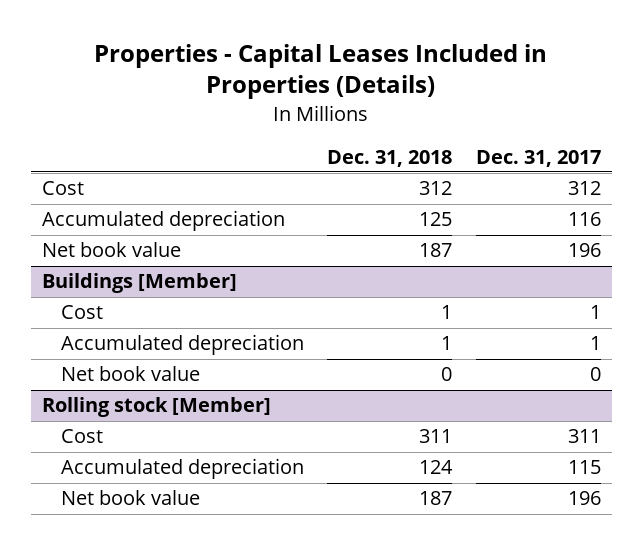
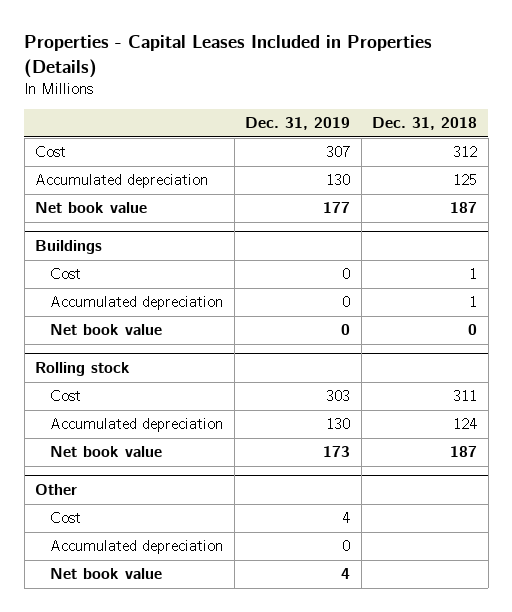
[475,149,601,167] Dec. 31, 2017 -> none
none -> [245,117,351,131] Dec. 31, 2019
[42,273,238,294] Buildings [Member] -> [35,240,103,255] Buildings
[42,397,272,418] Rolling stock [Member] -> [35,362,131,377] Rolling stock
none -> [35,484,78,496] Other
none -> [50,512,82,524] Cost
none -> [50,540,224,555] Accumulated depreciation
none -> [50,568,163,580] Net book value

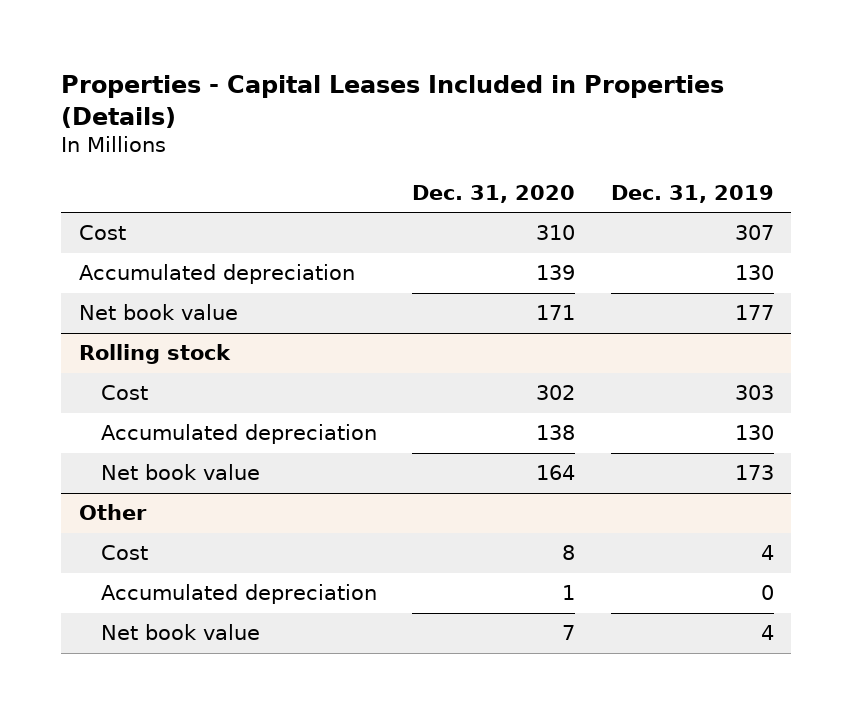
[372,117,478,131] Dec. 31, 2018 -> none
none -> [412,185,576,204] Dec. 31, 2020
[35,240,103,255] Buildings -> none
[50,268,82,280] Cost -> none
[50,296,224,311] Accumulated depreciation -> none
[50,324,163,336] Net book value -> none

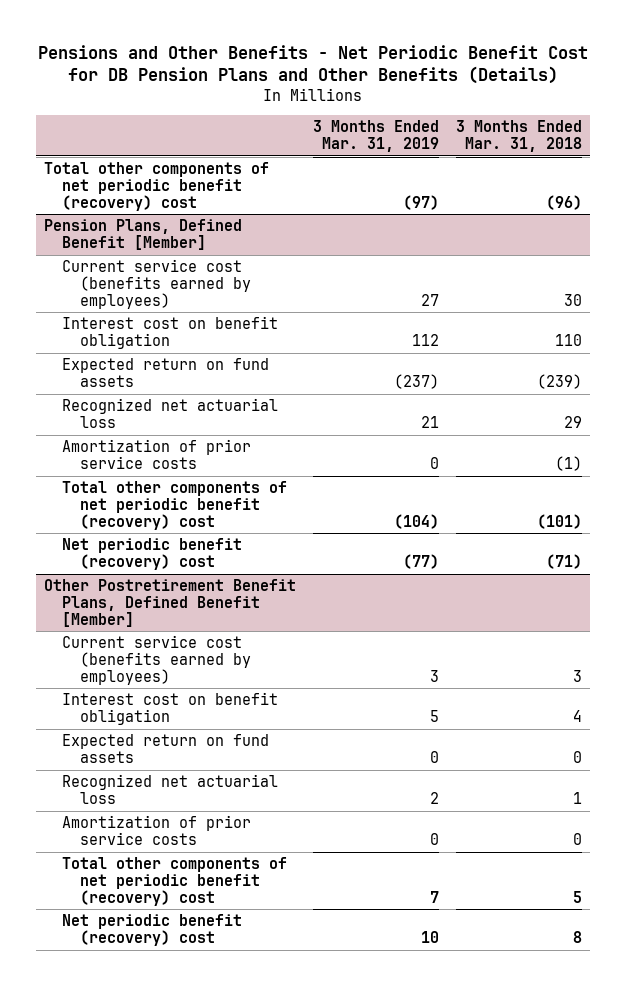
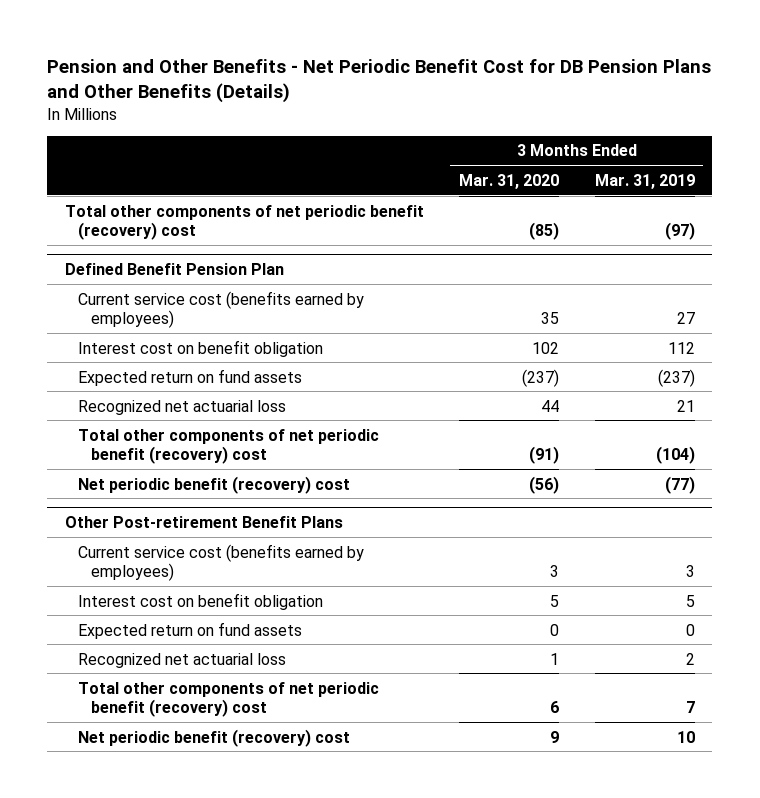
[38,44,589,85] Pensions and Other Benefits - Net Periodic Benefit Cost for DB Pension Plans and Other Benefits (Details) -> [47,58,712,103] Pension and Other Benefits - Net Periodic Benefit Cost for DB Pension Plans and Other Benefits (Details)
[456,120,583,153] 3 Months Ended Mar. 31, 2018 -> none
none -> [459,173,560,189] Mar. 31, 2020
[44,219,243,251] Pension Plans, Defined Benefit [Member] -> [64,263,284,276] Defined Benefit Pension Plan
[62,439,252,470] Amortization of prior service costs -> none
[44,579,297,627] Other Postretirement Benefit Plans, Defined Benefit [Member] -> [64,516,343,529] Other Post-retirement Benefit Plans
[62,815,252,846] Amortization of prior service costs -> none

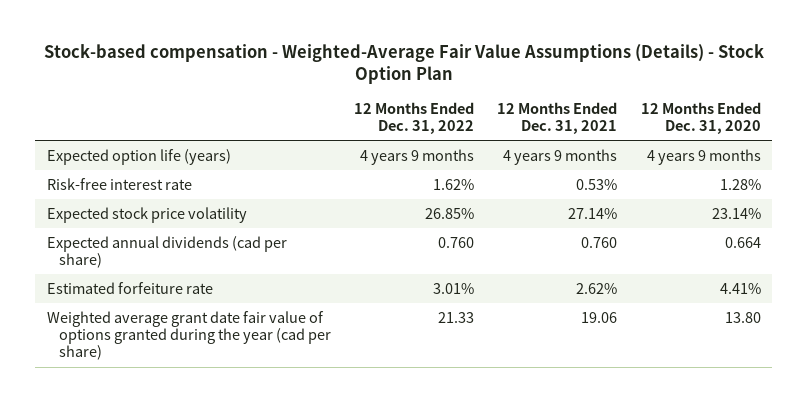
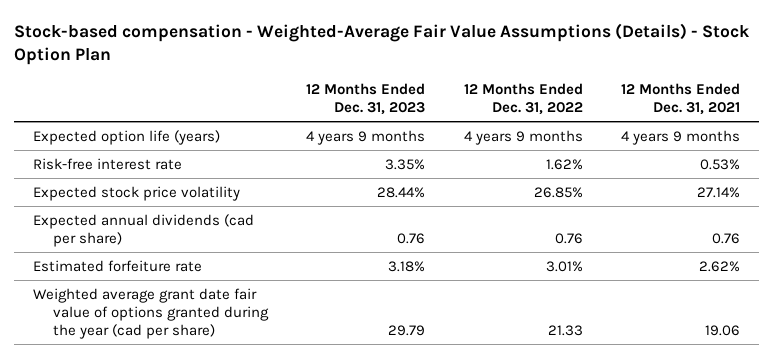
[640,101,761,135] 12 Months Ended Dec. 31, 2020 -> none
none -> [306,82,426,116] 12 Months Ended Dec. 31, 2023
[438,236,475,248] 0.760 -> [554,232,583,244] 0.76
[581,236,618,248] 0.760 -> [712,232,741,244] 0.76

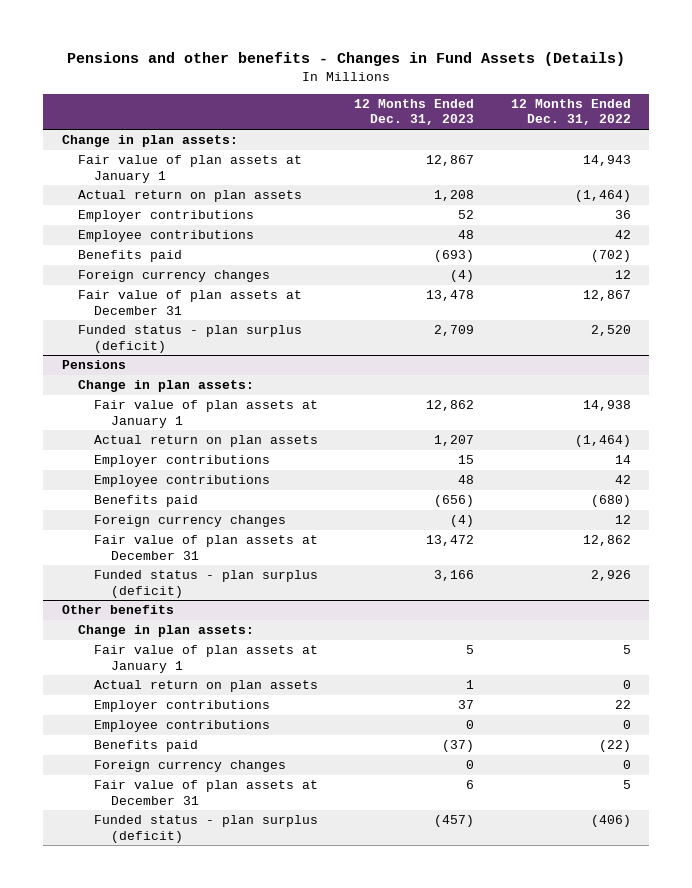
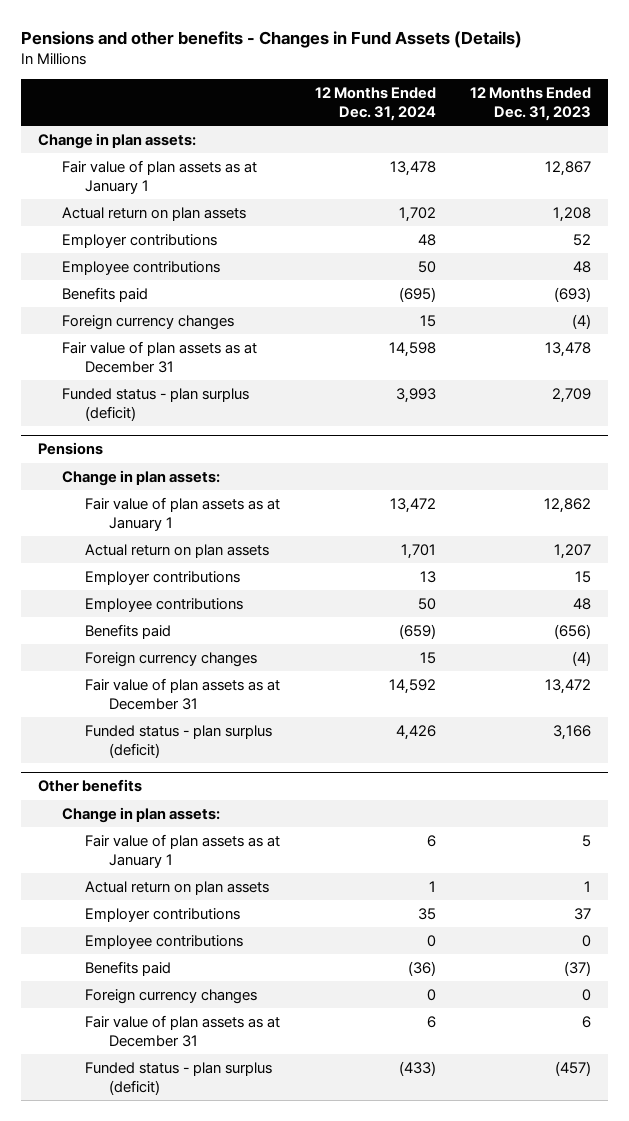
[510,99,631,126] 12 Months Ended Dec. 31, 2022 -> none
none -> [314,87,436,122] 12 Months Ended Dec. 31, 2024
[77,155,302,183] Fair value of plan assets at January 1 -> [61,159,257,194] Fair value of plan assets as at January 1
[77,290,302,315] Fair value of plan assets at December 31 -> [61,340,257,373] Fair value of plan assets as at December 31
[94,400,319,428] Fair value of plan assets at January 1 -> [85,496,281,531] Fair value of plan assets as at January 1
[94,535,319,560] Fair value of plan assets at December 31 -> [85,677,281,710] Fair value of plan assets as at December 31
[94,645,319,673] Fair value of plan assets at January 1 -> [85,833,281,868] Fair value of plan assets as at January 1
[94,780,319,805] Fair value of plan assets at December 31 -> [85,1014,281,1047] Fair value of plan assets as at December 31

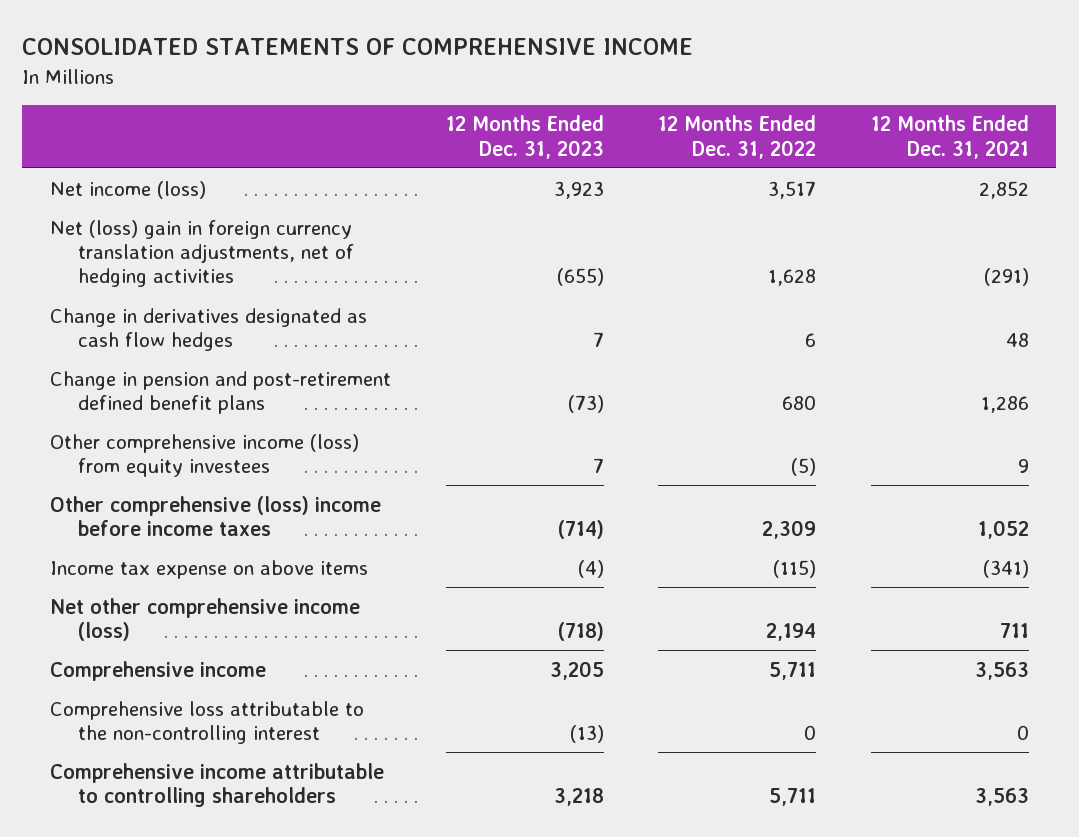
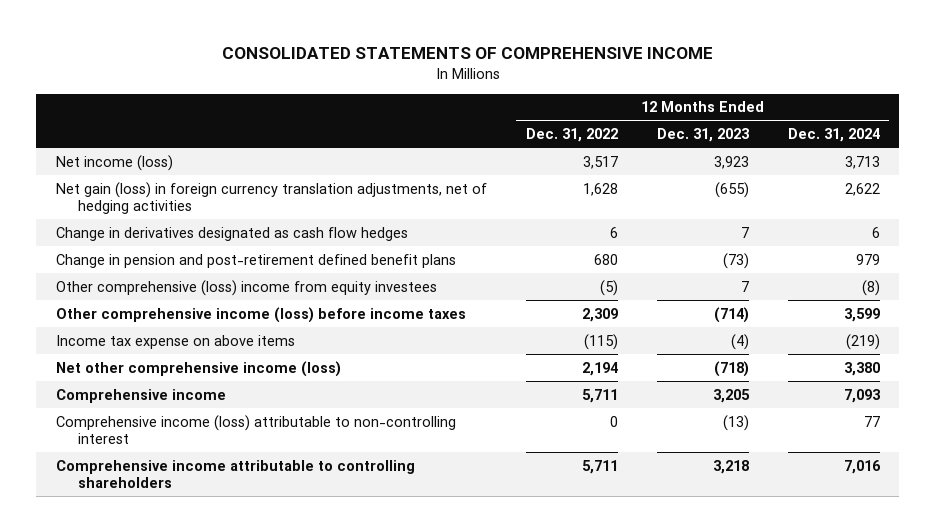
[871,115,1030,159] 12 Months Ended Dec. 31, 2021 -> none
none -> [787,128,880,143] Dec. 31, 2024
[49,219,354,288] Net (loss) gain in foreign currency translation adjustments, net of hedging activities -> [55,181,487,215] Net gain (loss) in foreign currency translation adjustments, net of hedging activities
[49,433,359,477] Other comprehensive income (loss) from equity investees -> [55,279,437,296] Other comprehensive (loss) income from equity investees
[49,495,381,536] Other comprehensive (loss) income before income taxes -> [55,306,466,323] Other comprehensive income (loss) before income taxes
[49,700,364,744] Comprehensive loss attributable to the non-controlling interest -> [55,414,456,445] Comprehensive income (loss) attributable to non-controlling interest

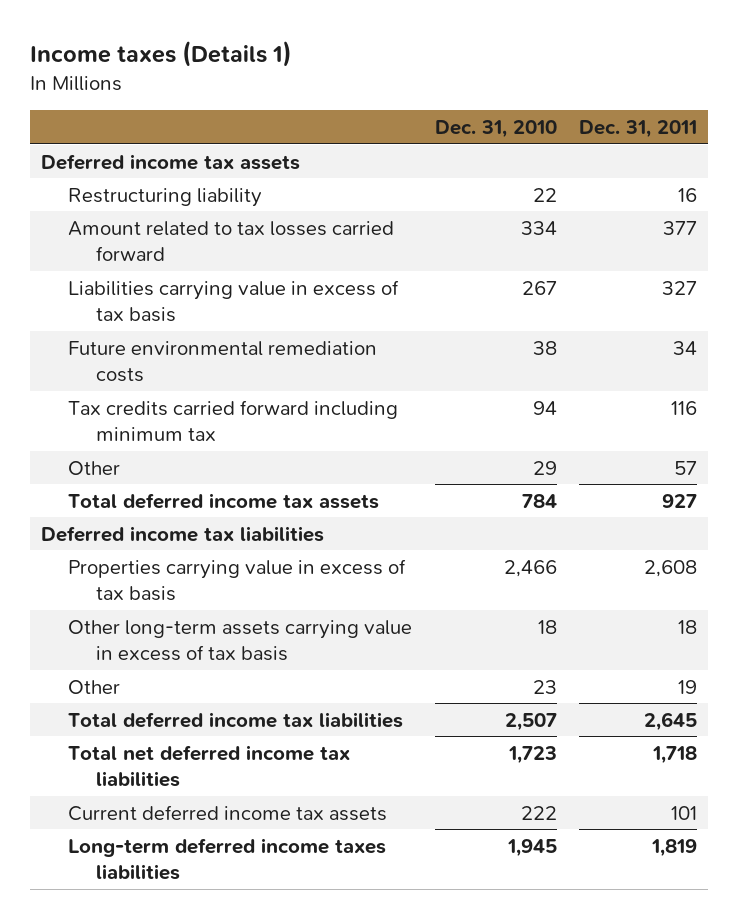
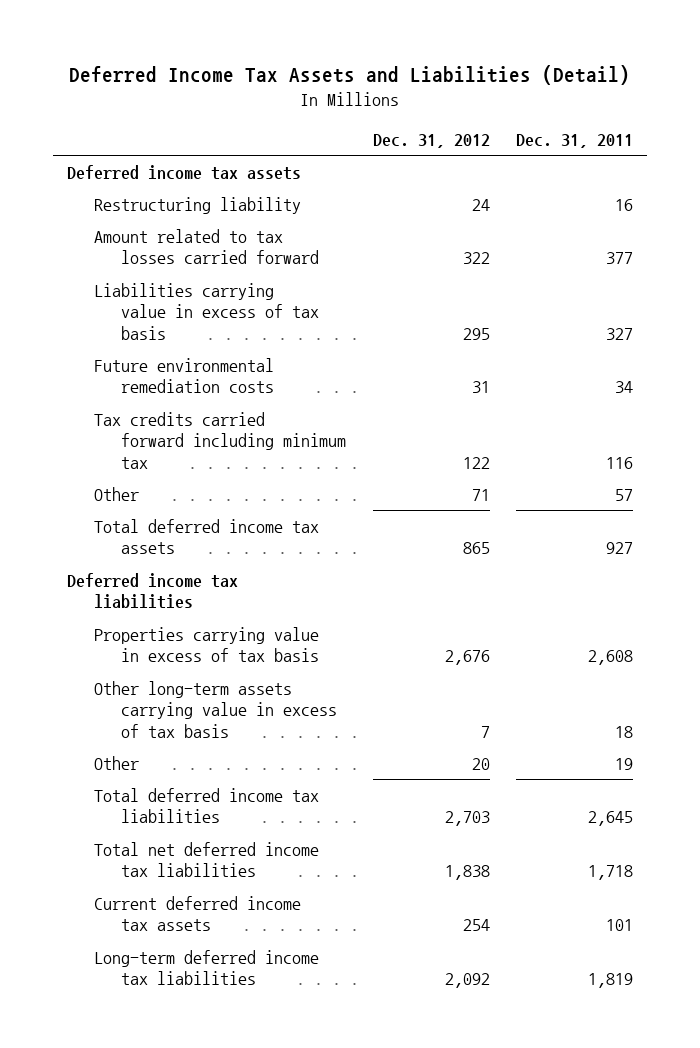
[29,40,292,67] Income taxes (Details 1) -> [68,65,630,86] Deferred Income Tax Assets and Liabilities (Detail)
[434,120,557,139] Dec. 31, 2010 -> none
none -> [372,133,490,148] Dec. 31, 2012
[68,837,387,881] Long-term deferred income taxes liabilities -> [93,949,319,986] Long-term deferred income tax liabilities

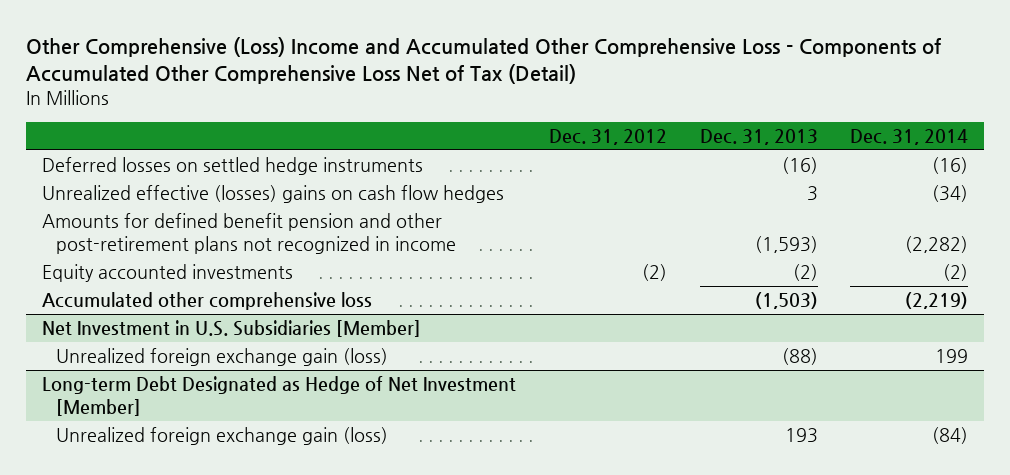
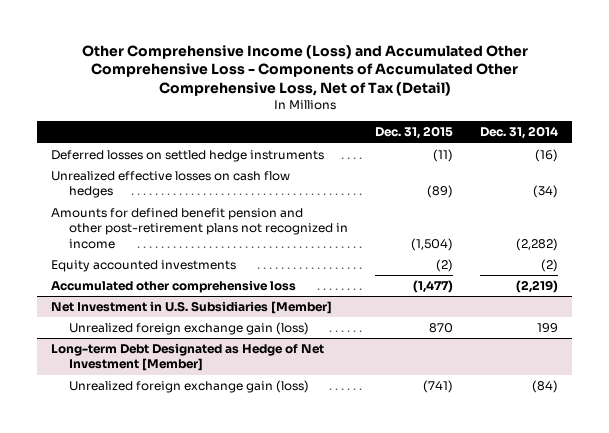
[26,37,942,85] Other Comprehensive (Loss) Income and Accumulated Other Comprehensive Loss - Components of Accumulated Other Comprehensive Loss Net of Tax (Detail) -> [81,44,528,97] Other Comprehensive Income (Loss) and Accumulated Other Comprehensive Loss - Components of Accumulated Other Comprehensive Loss, Net of Tax (Detail)
[548,128,667,145] Dec. 31, 2012 -> none
[699,128,818,145] Dec. 31, 2013 -> none
none -> [375,126,454,140] Dec. 31, 2015
[42,185,505,204] Unrealized effective (losses) gains on cash flow hedges -> [50,171,290,199] Unrealized effective losses on cash flow hedges

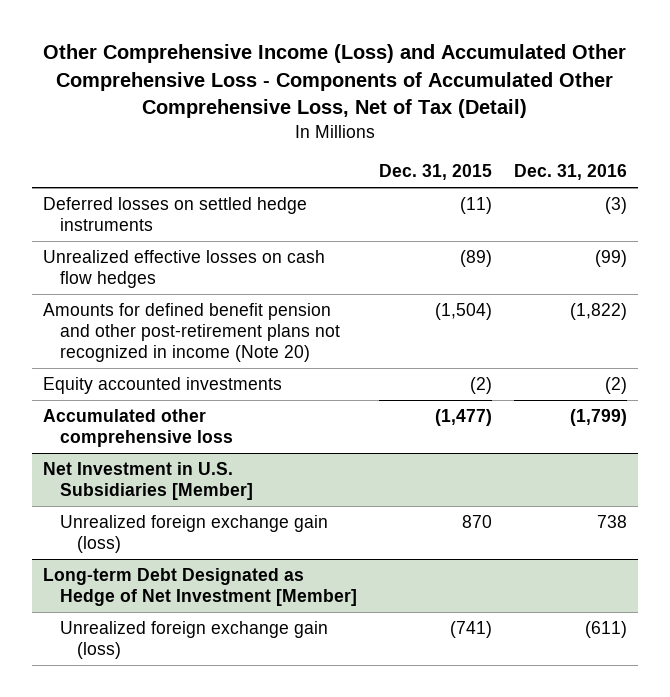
[480,126,559,140] Dec. 31, 2014 -> none
none -> [513,164,627,181] Dec. 31, 2016
[50,208,349,249] Amounts for defined benefit pension and other post-retirement plans not recognized in income -> [43,303,340,362] Amounts for defined benefit pension and other post-retirement plans not recognized in income (Note 20)

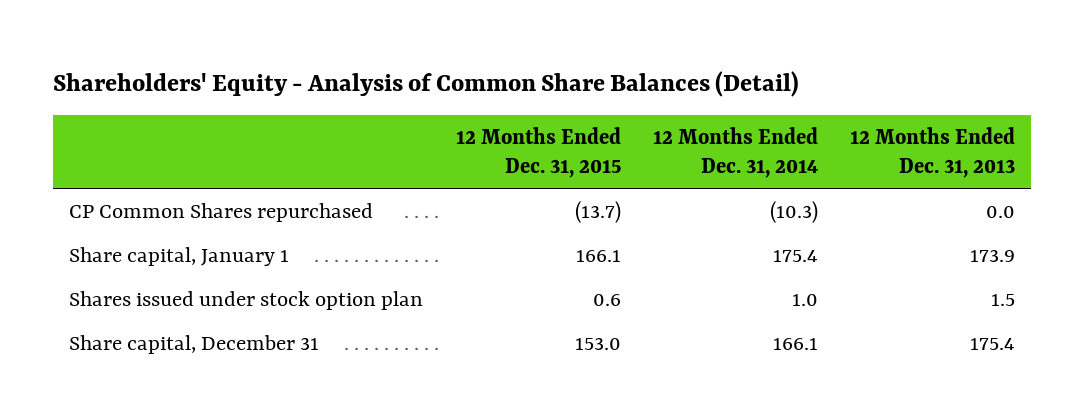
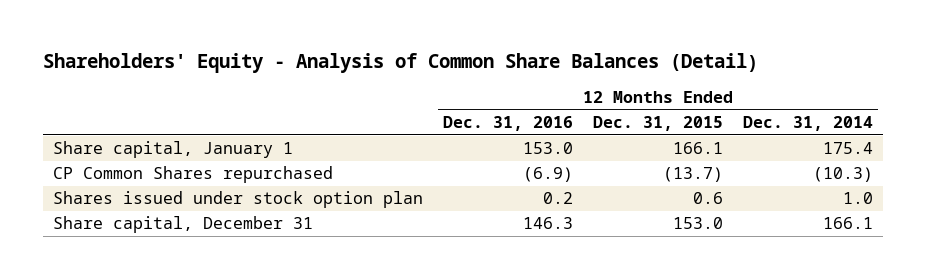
[850,127,1016,178] 12 Months Ended Dec. 31, 2013 -> none
none -> [442,116,573,132] Dec. 31, 2016
[69,203,374,223] CP Common Shares repurchased -> [52,166,333,184] CP Common Shares repurchased

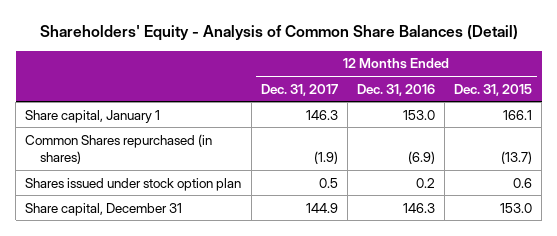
[742,116,873,132] Dec. 31, 2014 -> none
none -> [260,83,338,96] Dec. 31, 2017
[52,166,333,184] CP Common Shares repurchased -> [25,133,213,165] Common Shares repurchased (in shares)

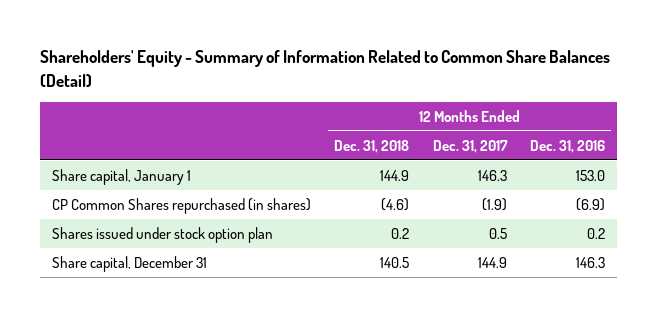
[39,25,518,42] Shareholders' Equity - Analysis of Common Share Balances (Detail) -> [40,50,611,87] Shareholders' Equity - Summary of Information Related to Common Share Balances (Detail)
[454,83,533,96] Dec. 31, 2015 -> none
none -> [334,139,410,153] Dec. 31, 2018
[25,133,213,165] Common Shares repurchased (in shares) -> [51,197,311,214] CP Common Shares repurchased (in shares)

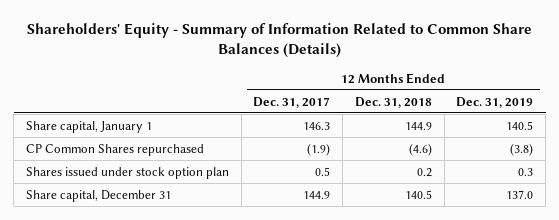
[40,50,611,87] Shareholders' Equity - Summary of Information Related to Common Share Balances (Detail) -> [26,22,532,59] Shareholders' Equity - Summary of Information Related to Common Share Balances (Details)
[530,139,606,153] Dec. 31, 2016 -> none
none -> [456,96,534,108] Dec. 31, 2019
[51,197,311,214] CP Common Shares repurchased (in shares) -> [25,143,204,156] CP Common Shares repurchased

